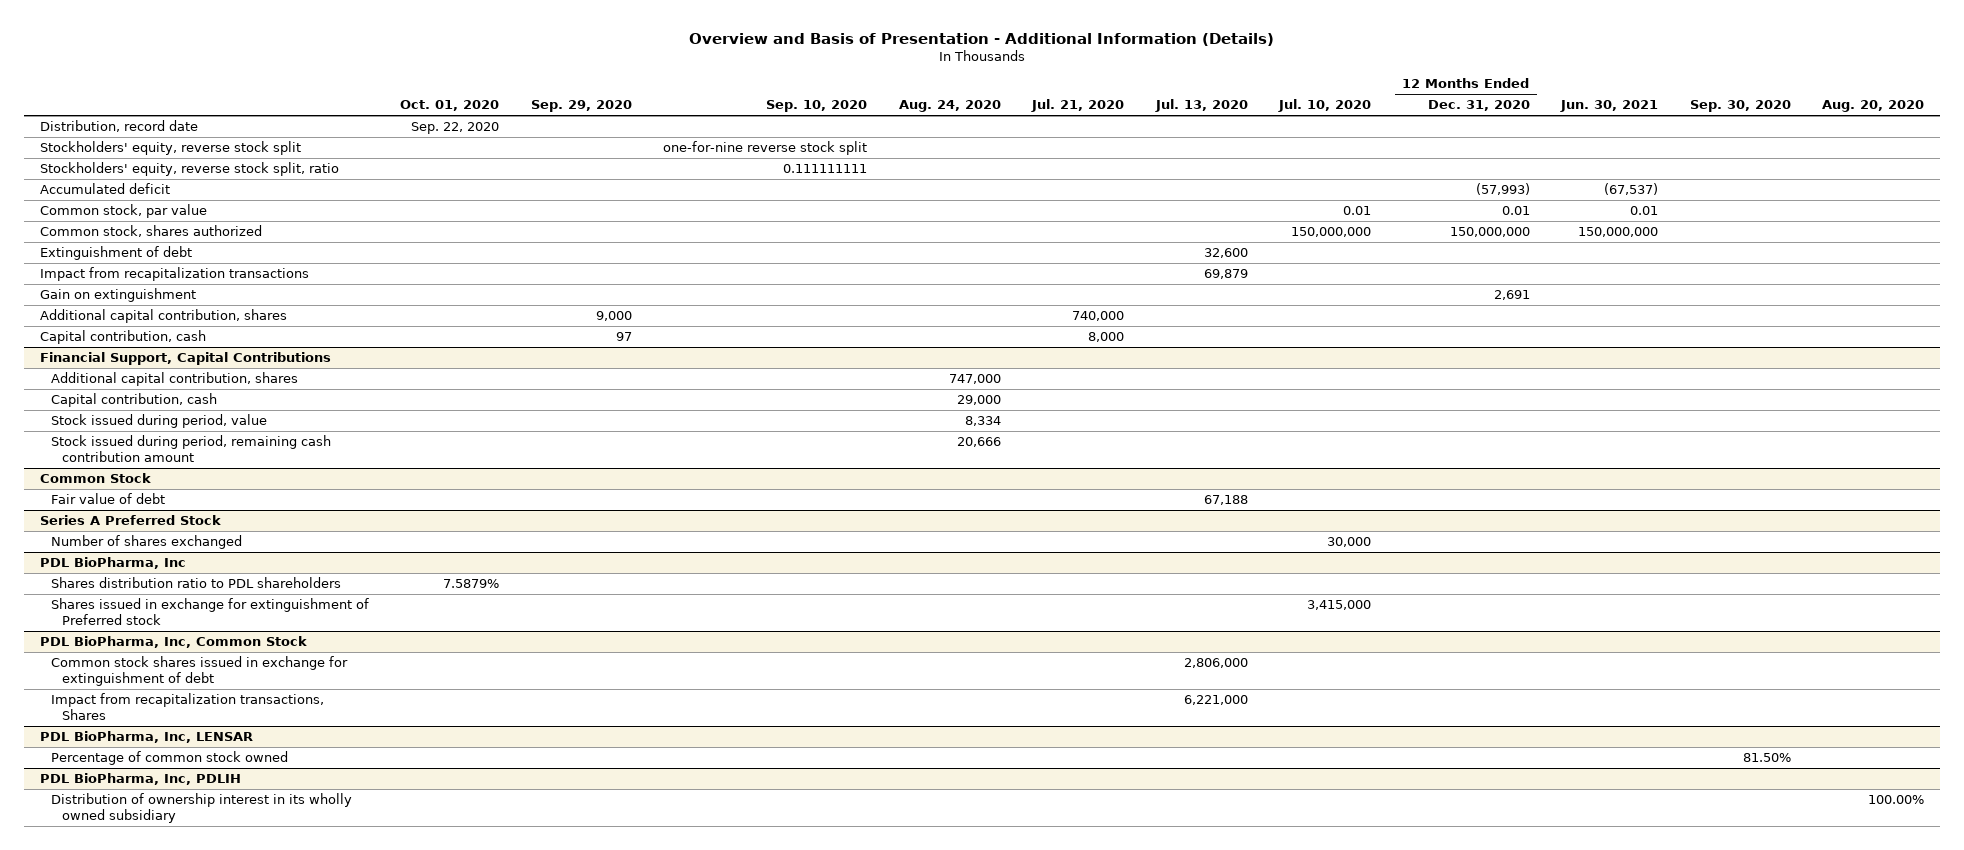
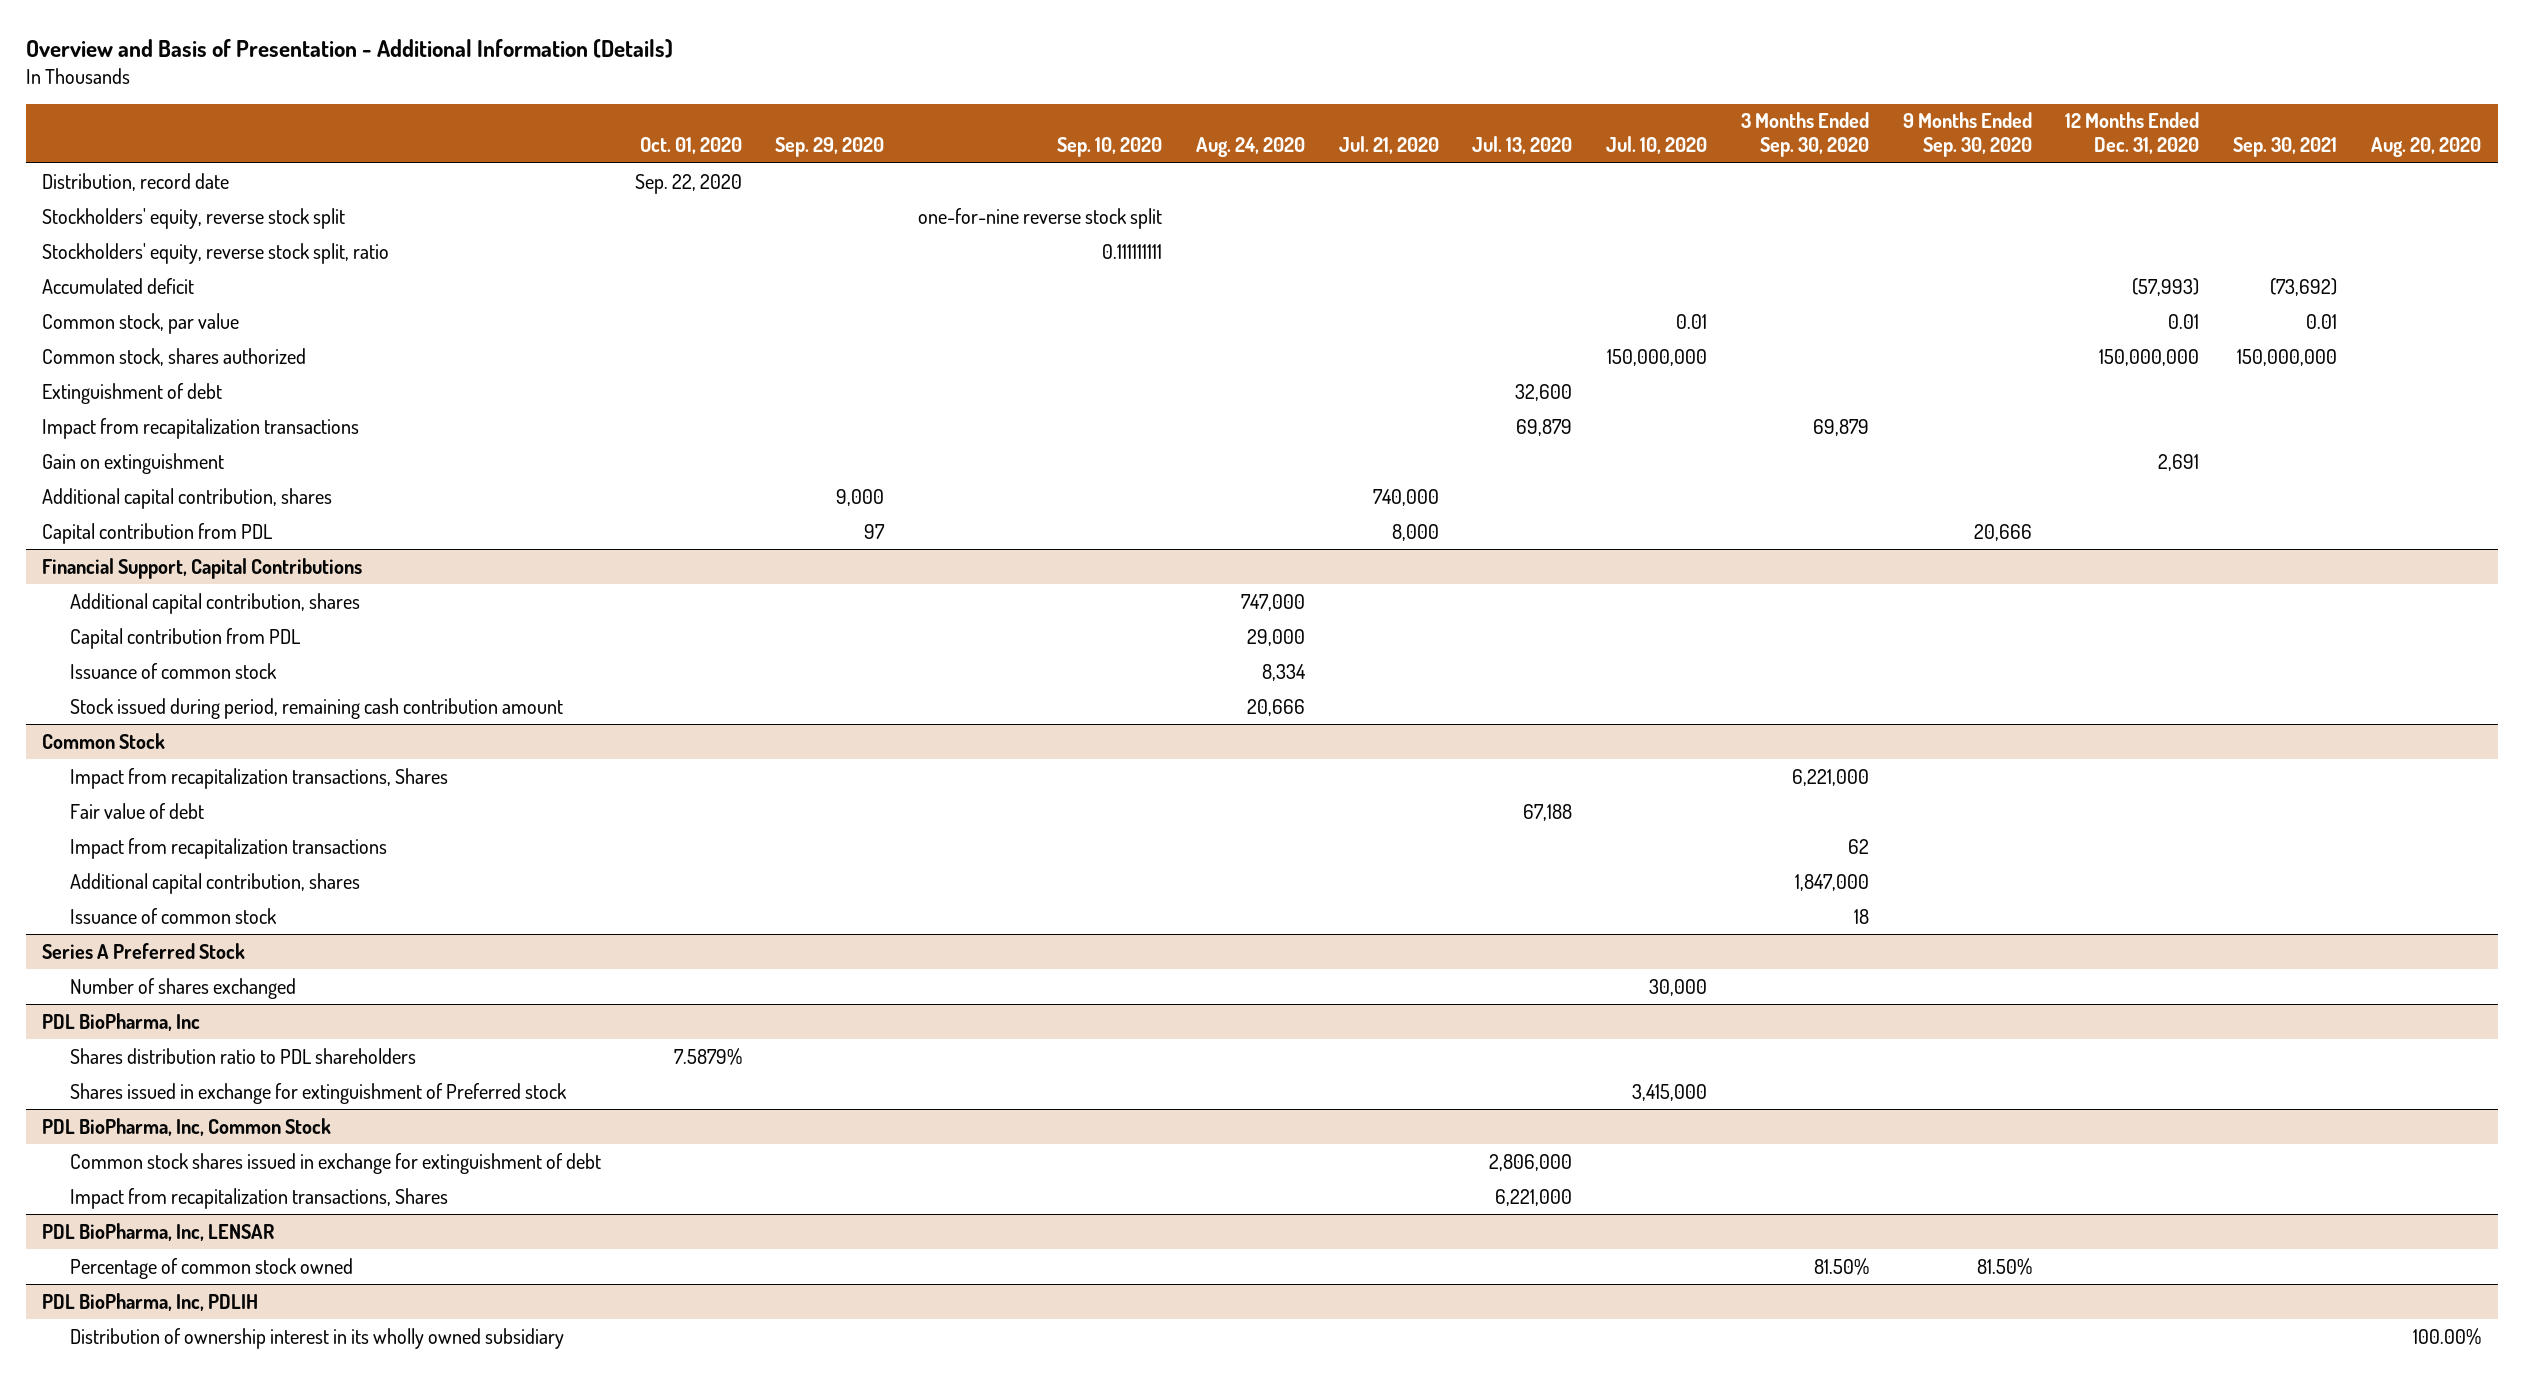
[1560,100,1659,113] Jun. 30, 2021 -> none
[1689,100,1791,113] Sep. 30, 2020 -> none
none -> [1740,112,1869,158] 3 Months Ended Sep. 30, 2020
none -> [1902,112,2032,158] 9 Months Ended Sep. 30, 2020
none -> [2233,137,2338,158] Sep. 30, 2021
[40,330,207,345] Capital contribution, cash -> [42,522,274,544] Capital contribution from PDL
[50,393,217,408] Capital contribution, cash -> [69,627,301,649] Capital contribution from PDL
[50,414,267,429] Stock issued during period, value -> [69,662,277,679] Issuance of common stock
none -> [69,767,448,789] Impact from recapitalization transactions, Shares
none -> [69,837,387,859] Impact from recapitalization transactions
none -> [69,872,360,894] Additional capital contribution, shares
none -> [69,907,277,924] Issuance of common stock

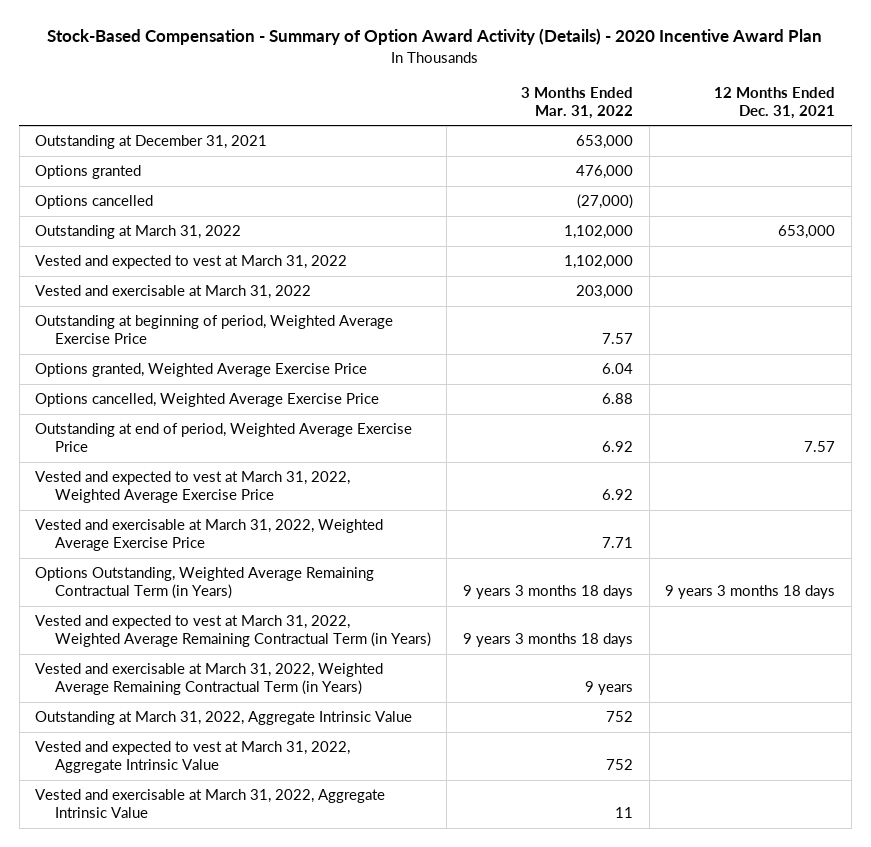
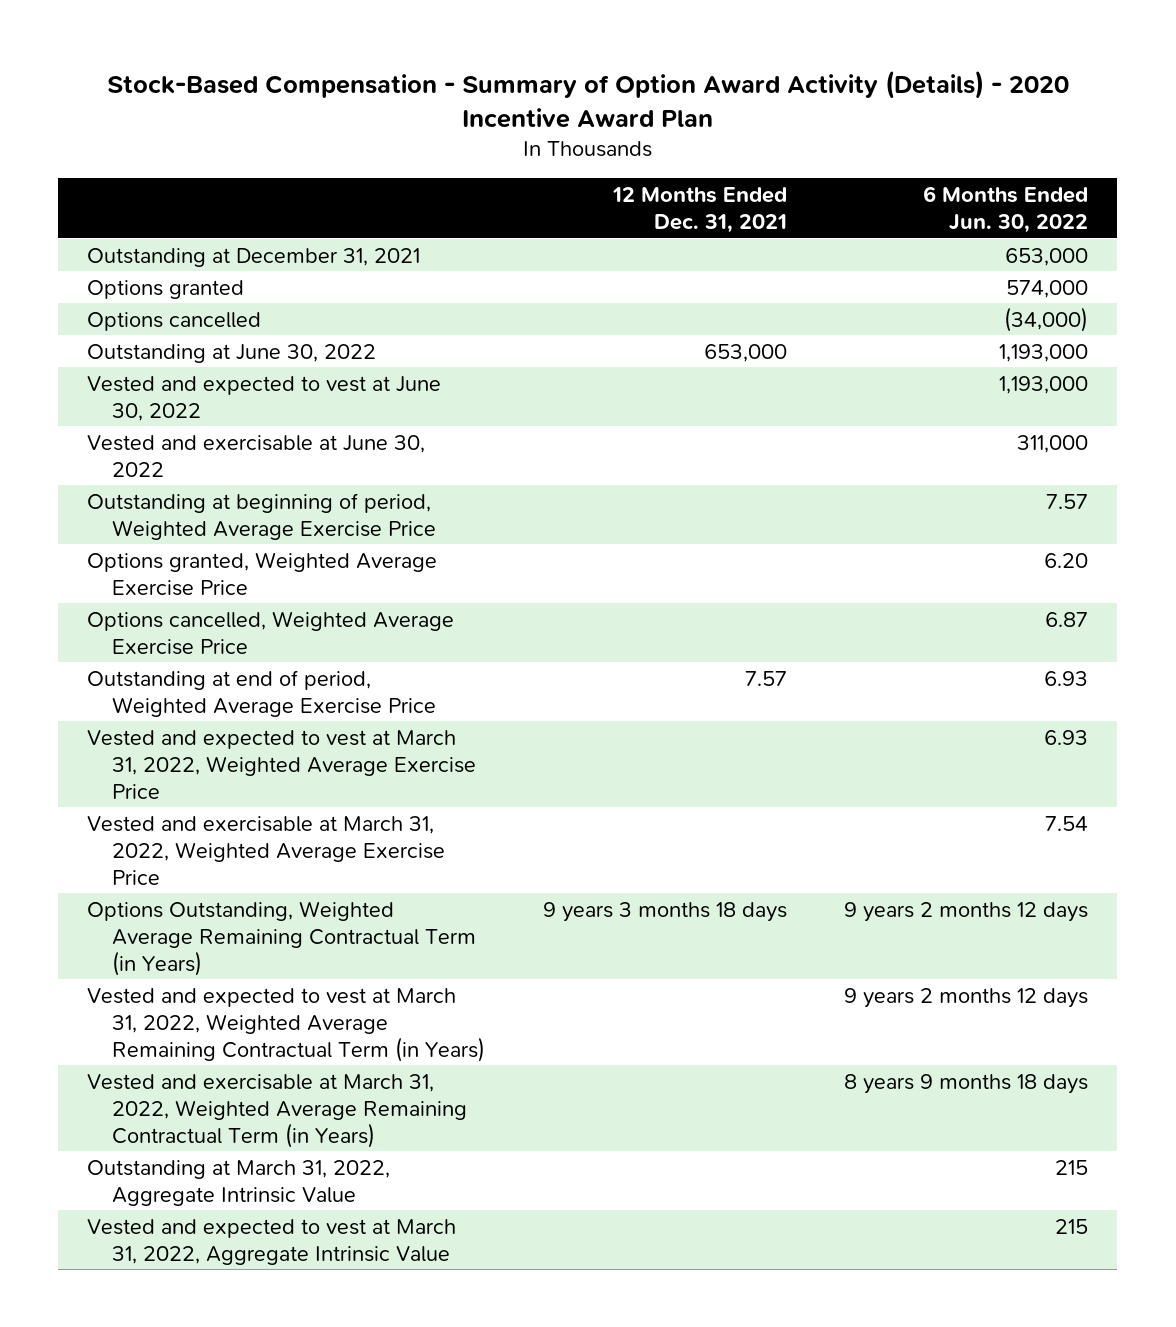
[521,86,634,119] 3 Months Ended Mar. 31, 2022 -> none
none -> [923,186,1089,234] 6 Months Ended Jun. 30, 2022
[35,225,242,240] Outstanding at March 31, 2022 -> [87,343,377,363] Outstanding at June 30, 2022
[35,255,348,270] Vested and expected to vest at March 31, 2022 -> [87,375,442,421] Vested and expected to vest at June 30, 2022
[35,285,312,300] Vested and exercisable at March 31, 2022 -> [87,434,426,477] Vested and exercisable at June 30, 2022
[35,789,386,819] Vested and exercisable at March 31, 2022, Aggregate Intrinsic Value -> none

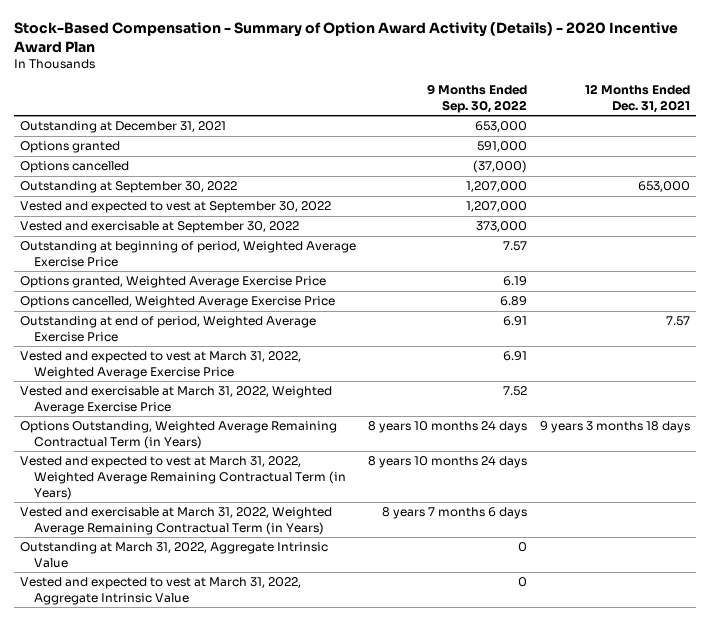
[923,186,1089,234] 6 Months Ended Jun. 30, 2022 -> none
none -> [427,84,528,113] 9 Months Ended Sep. 30, 2022
[87,343,377,363] Outstanding at June 30, 2022 -> [20,181,238,194] Outstanding at September 30, 2022
[87,375,442,421] Vested and expected to vest at June 30, 2022 -> [20,201,332,214] Vested and expected to vest at September 30, 2022
[87,434,426,477] Vested and exercisable at June 30, 2022 -> [20,221,300,234] Vested and exercisable at September 30, 2022

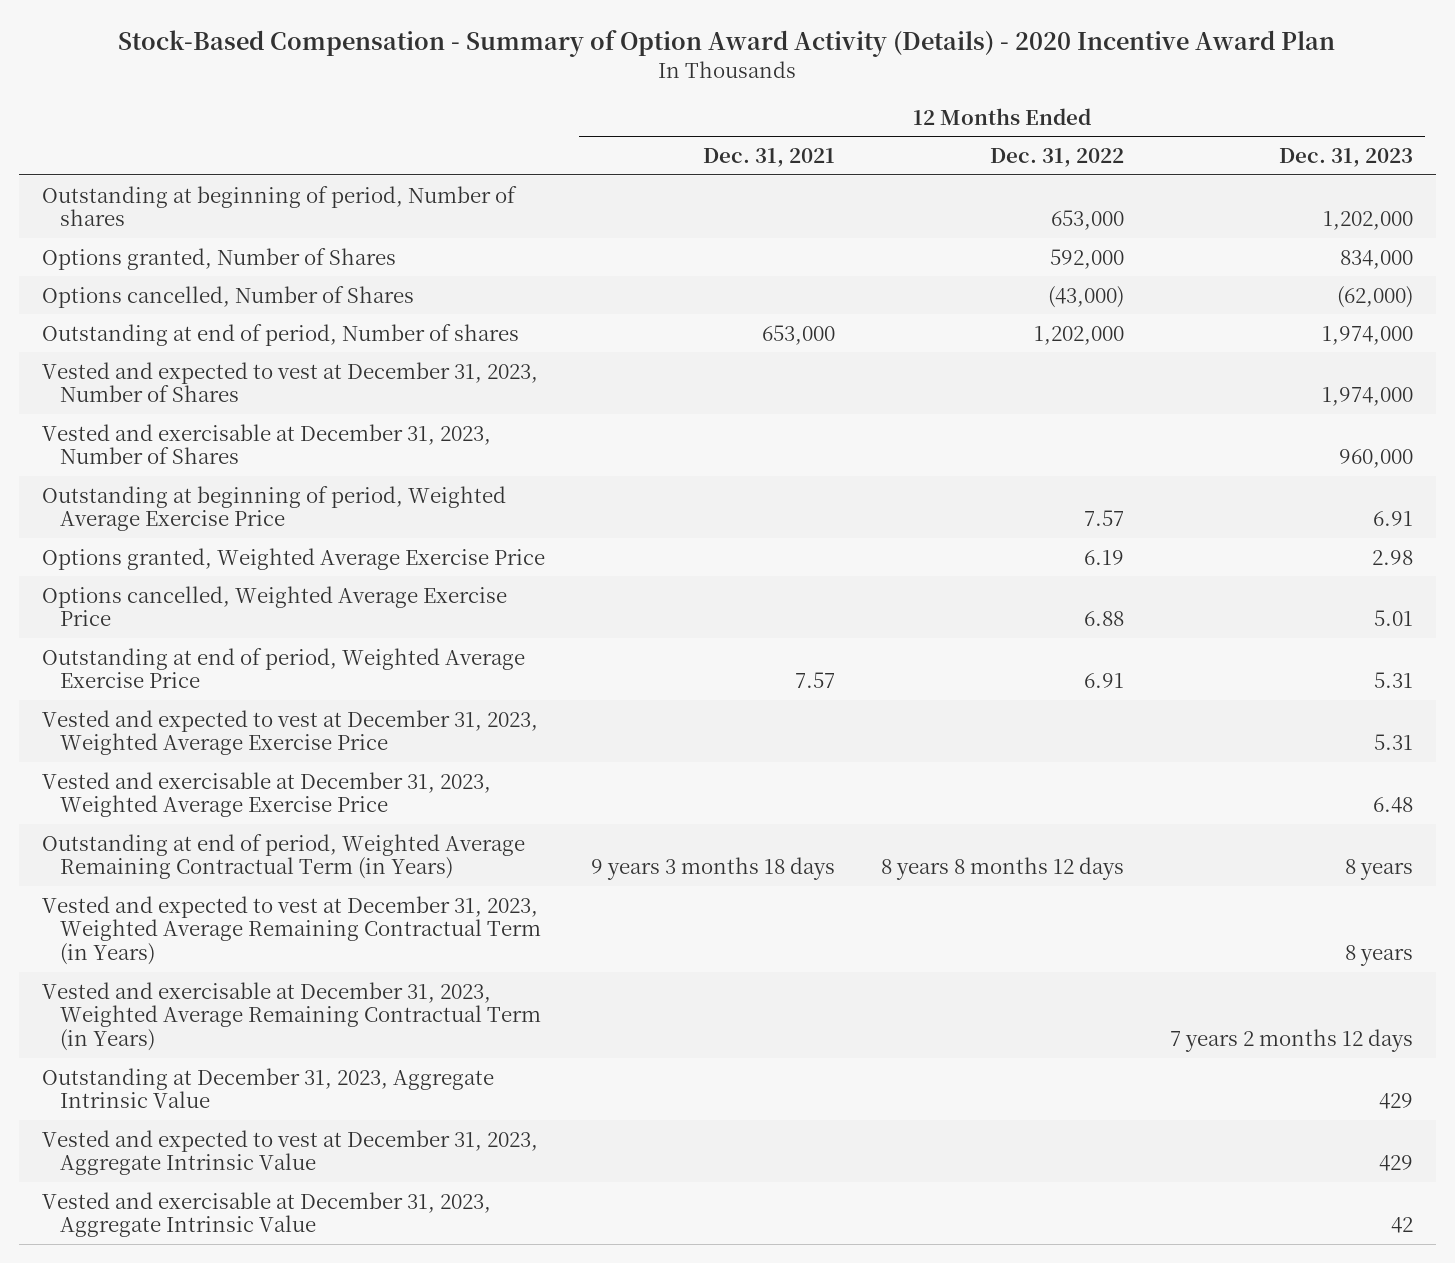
[427,84,528,113] 9 Months Ended Sep. 30, 2022 -> none
none -> [990,148,1125,168] Dec. 31, 2022
none -> [1279,148,1414,168] Dec. 31, 2023
[20,121,227,134] Outstanding at December 31, 2021 -> [41,185,517,227] Outstanding at beginning of period, Number of shares
[20,141,121,154] Options granted -> [41,247,396,270] Options granted, Number of Shares
[20,161,130,174] Options cancelled -> [41,285,414,308] Options cancelled, Number of Shares
[20,181,238,194] Outstanding at September 30, 2022 -> [41,323,519,346] Outstanding at end of period, Number of shares
[20,201,332,214] Vested and expected to vest at September 30, 2022 -> [41,361,538,403] Vested and expected to vest at December 31, 2023, Number of Shares
[20,221,300,234] Vested and exercisable at September 30, 2022 -> [41,423,491,465] Vested and exercisable at December 31, 2023, Number of Shares
[20,351,302,379] Vested and expected to vest at March 31, 2022, Weighted Average Exercise Price -> [41,709,538,756] Vested and expected to vest at December 31, 2023, Weighted Average Exercise Price
[20,386,333,414] Vested and exercisable at March 31, 2022, Weighted Average Exercise Price -> [41,771,491,818] Vested and exercisable at December 31, 2023, Weighted Average Exercise Price
[20,421,338,449] Options Outstanding, Weighted Average Remaining Contractual Term (in Years) -> [41,833,525,880] Outstanding at end of period, Weighted Average Remaining Contractual Term (in Years)
[20,456,347,500] Vested and expected to vest at March 31, 2022, Weighted Average Remaining Contractual Term (in Years) -> [41,895,542,966] Vested and expected to vest at December 31, 2023, Weighted Average Remaining Contractual Term (in Years)
[20,507,333,535] Vested and exercisable at March 31, 2022, Weighted Average Remaining Contractual Term (in Years) -> [41,981,542,1052] Vested and exercisable at December 31, 2023, Weighted Average Remaining Contractual Term (in Years)
[20,542,329,568] Outstanding at March 31, 2022, Aggregate Intrinsic Value -> [41,1067,494,1109] Outstanding at December 31, 2023, Aggregate Intrinsic Value
[20,577,302,605] Vested and expected to vest at March 31, 2022, Aggregate Intrinsic Value -> [41,1129,538,1176] Vested and expected to vest at December 31, 2023, Aggregate Intrinsic Value
none -> [41,1191,491,1238] Vested and exercisable at December 31, 2023, Aggregate Intrinsic Value

